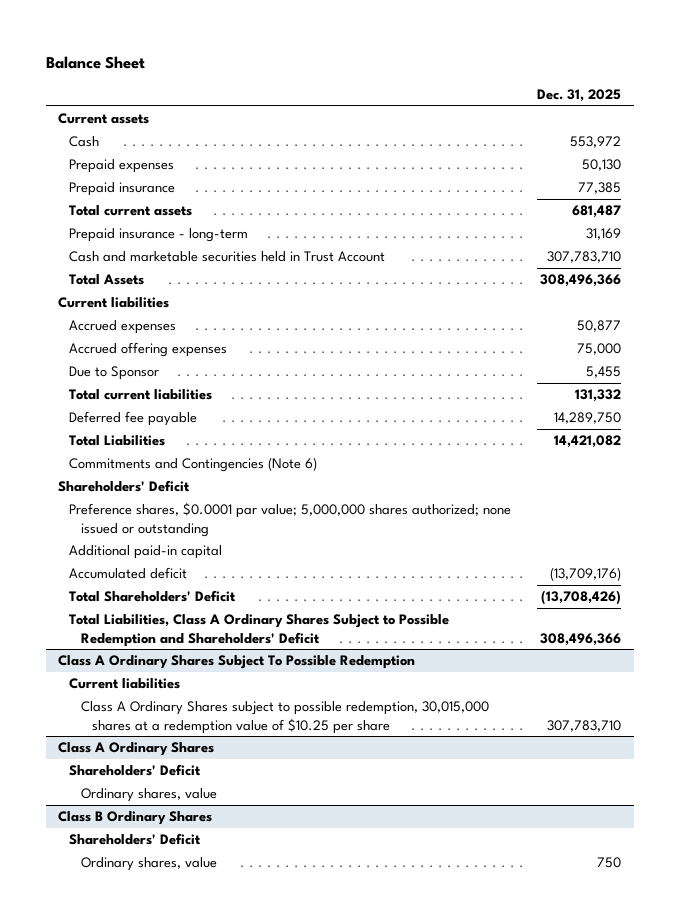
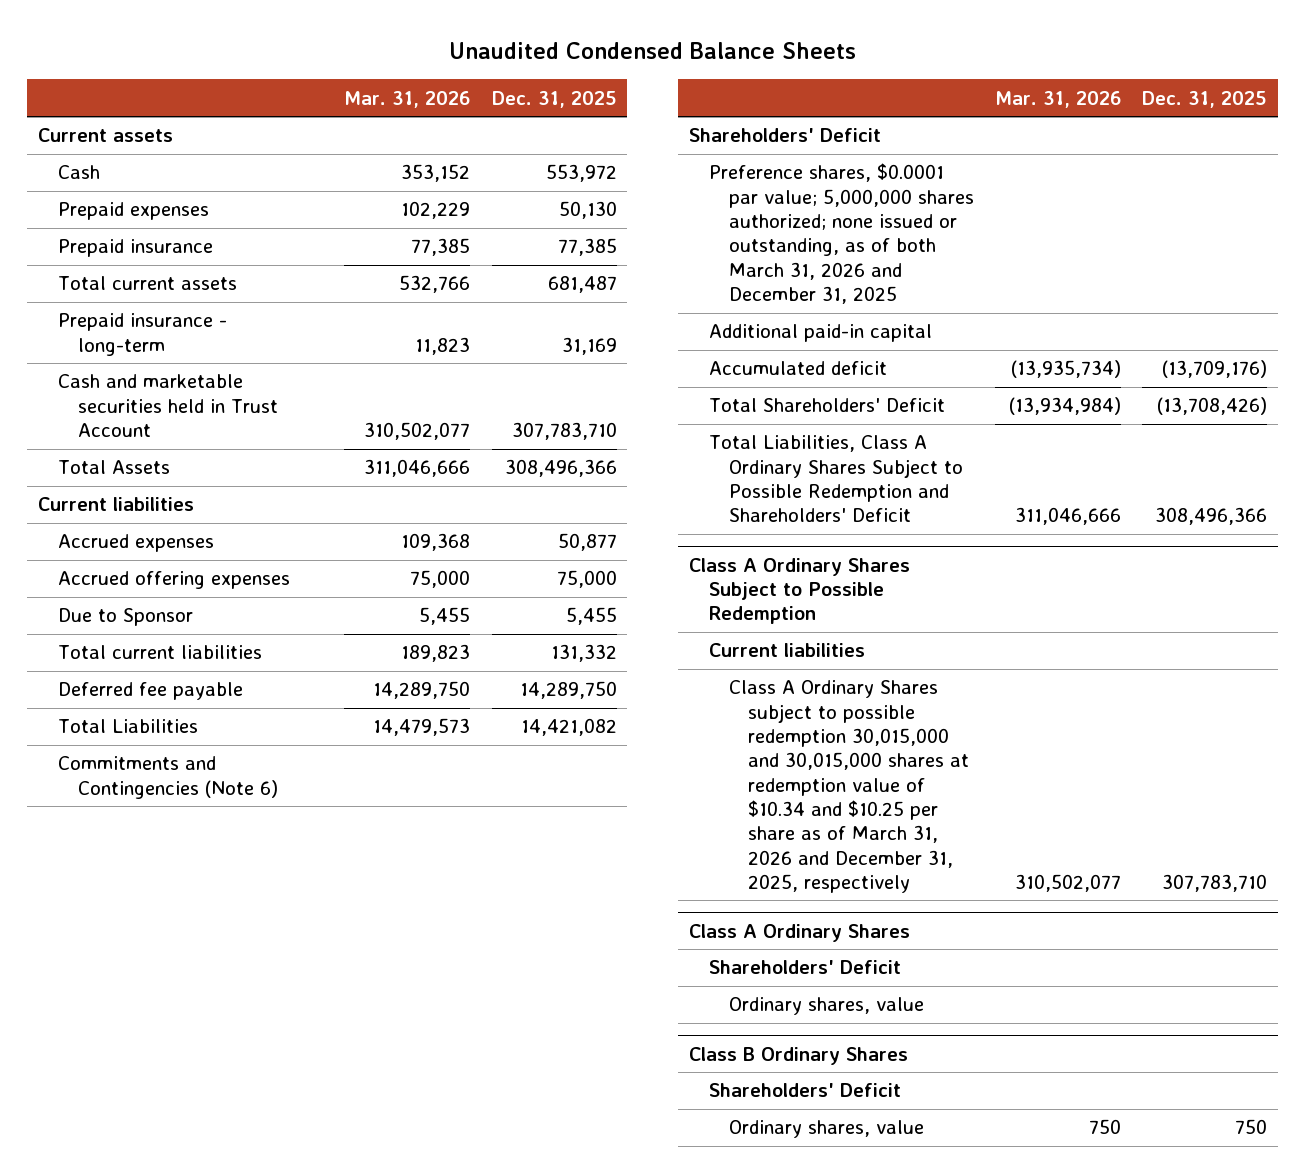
[45,56,145,70] Balance Sheet -> [448,41,856,59] Unaudited Condensed Balance Sheets
none -> [344,90,471,108] Mar. 31, 2026
[69,502,512,537] Preference shares, $0.0001 par value; 5,000,000 shares authorized; none issued or outstanding -> [708,163,974,304] Preference shares, $0.0001 par value; 5,000,000 shares authorized; none issued or outstanding, as of both March 31, 2026 and December 31, 2025
[58,655,416,670] Class A Ordinary Shares Subject To Possible Redemption -> [688,557,910,625] Class A Ordinary Shares Subject to Possible Redemption
[80,701,489,734] Class A Ordinary Shares subject to possible redemption, 30,015,000 shares at a redemption value of $10.25 per share -> [728,680,970,893] Class A Ordinary Shares subject to possible redemption 30,015,000 and 30,015,000 shares at redemption value of $10.34 and $10.25 per share as of March 31, 2026 and December 31, 2025, respectively

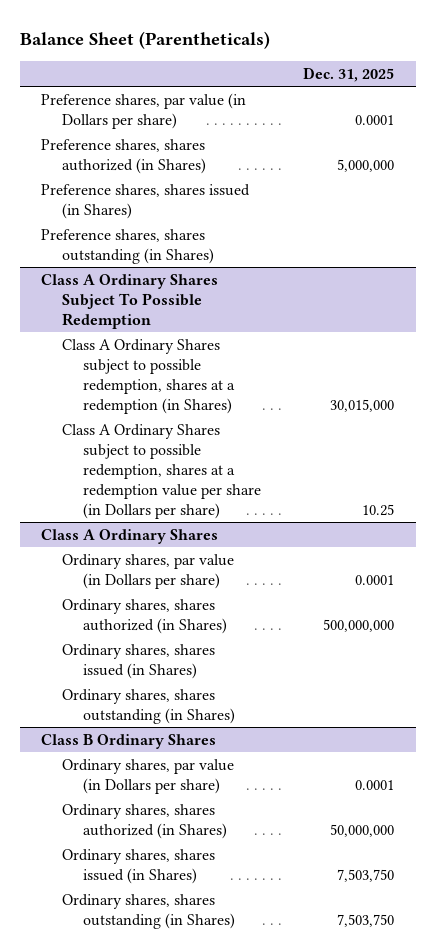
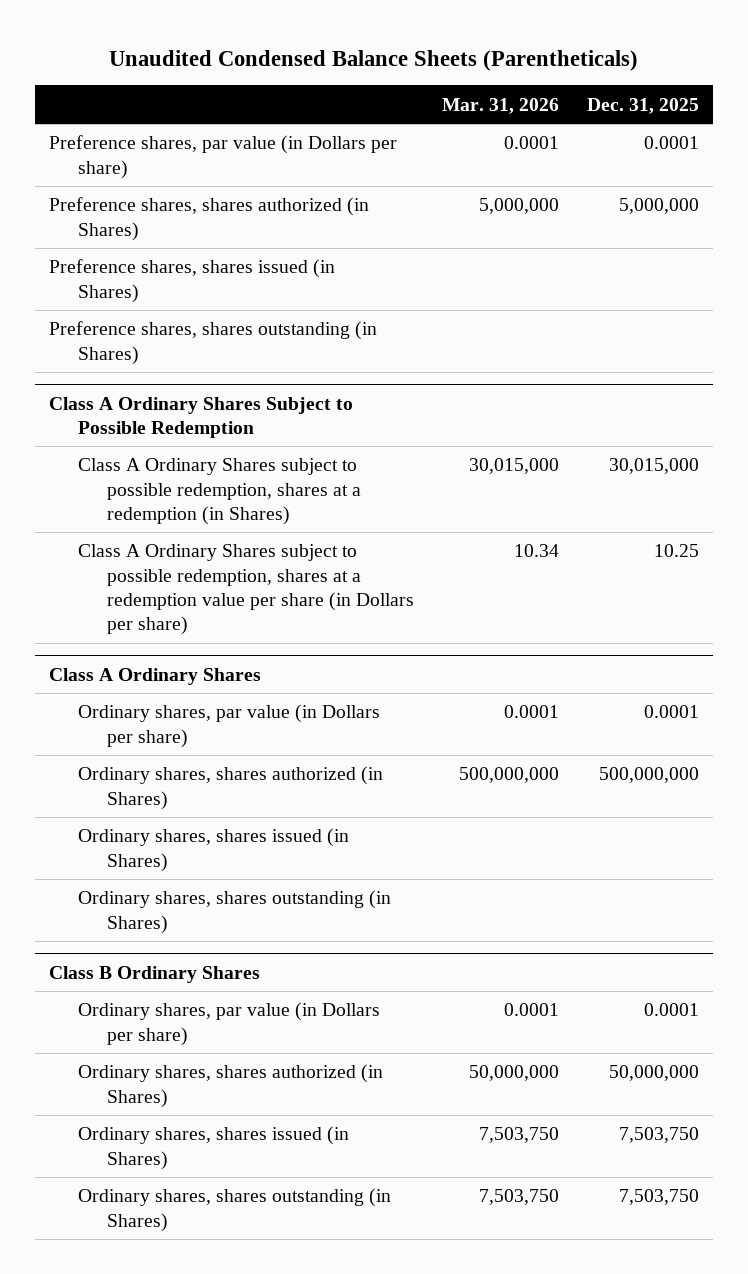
[20,31,271,50] Balance Sheet (Parentheticals) -> [108,49,638,71] Unaudited Condensed Balance Sheets (Parentheticals)
none -> [441,97,559,114] Mar. 31, 2026
[41,273,219,329] Class A Ordinary Shares Subject To Possible Redemption -> [49,396,354,438] Class A Ordinary Shares Subject to Possible Redemption

